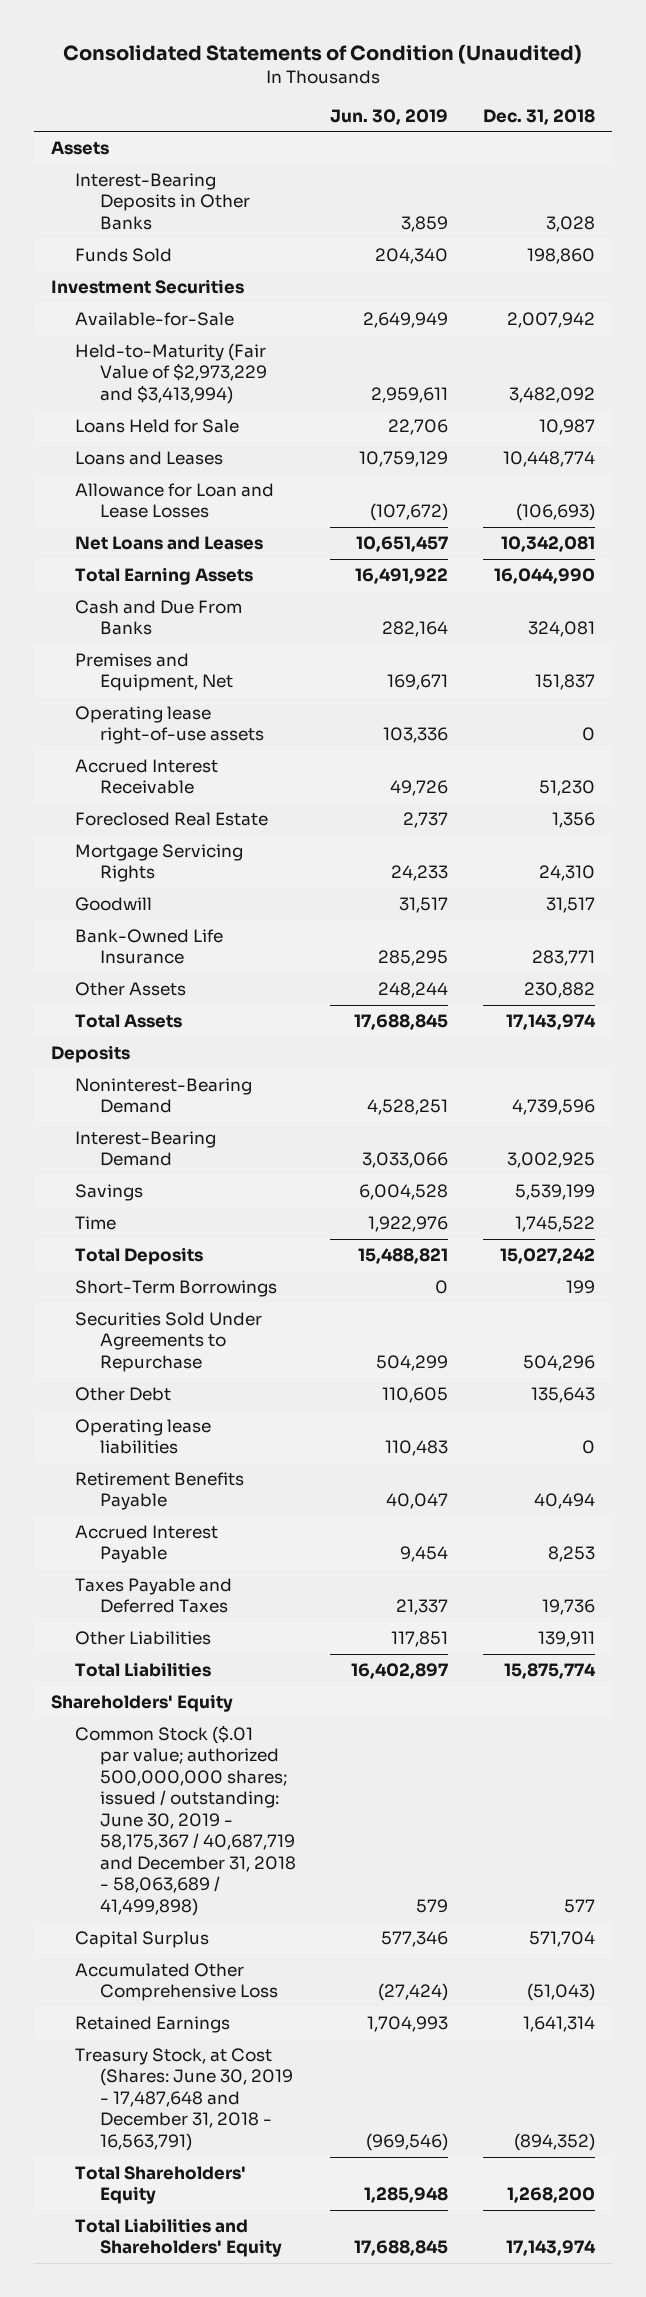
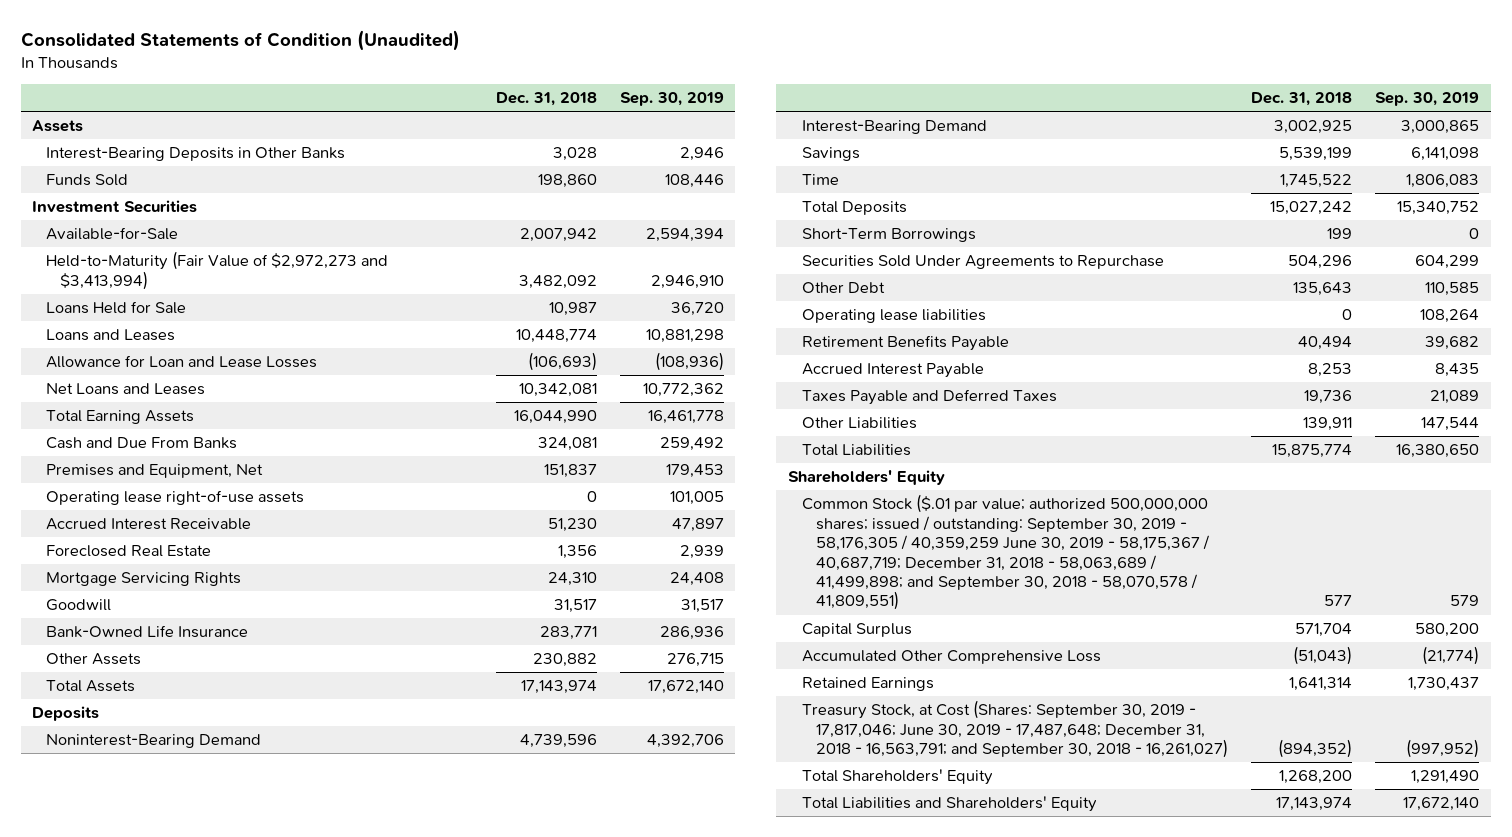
[330,108,449,125] Jun. 30, 2019 -> none
none -> [619,92,724,107] Sep. 30, 2019
[75,342,267,404] Held-to-Maturity (Fair Value of $2,973,229 and $3,413,994) -> [46,251,389,290] Held-to-Maturity (Fair Value of $2,972,273 and $3,413,994)
[75,1724,296,1916] Common Stock ($.01 par value; authorized 500,000,000 shares; issued / outstanding: June 30, 2019 - 58,175,367 / 40,687,719 and December 31, 2018 - 58,063,689 / 41,499,898) -> [801,494,1210,611] Common Stock ($.01 par value; authorized 500,000,000 shares; issued / outstanding: September 30, 2019 - 58,176,305 / 40,359,259 June 30, 2019 - 58,175,367 / 40,687,719; December 31, 2018 - 58,063,689 / 41,499,898; and September 30, 2018 - 58,070,578 / 41,809,551)
[75,2047,293,2151] Treasury Stock, at Cost (Shares: June 30, 2019 - 17,487,648 and December 31, 2018 - 16,563,791) -> [801,700,1228,759] Treasury Stock, at Cost (Shares: September 30, 2019 - 17,817,046; June 30, 2019 - 17,487,648; December 31, 2018 - 16,563,791; and September 30, 2018 - 16,261,027)

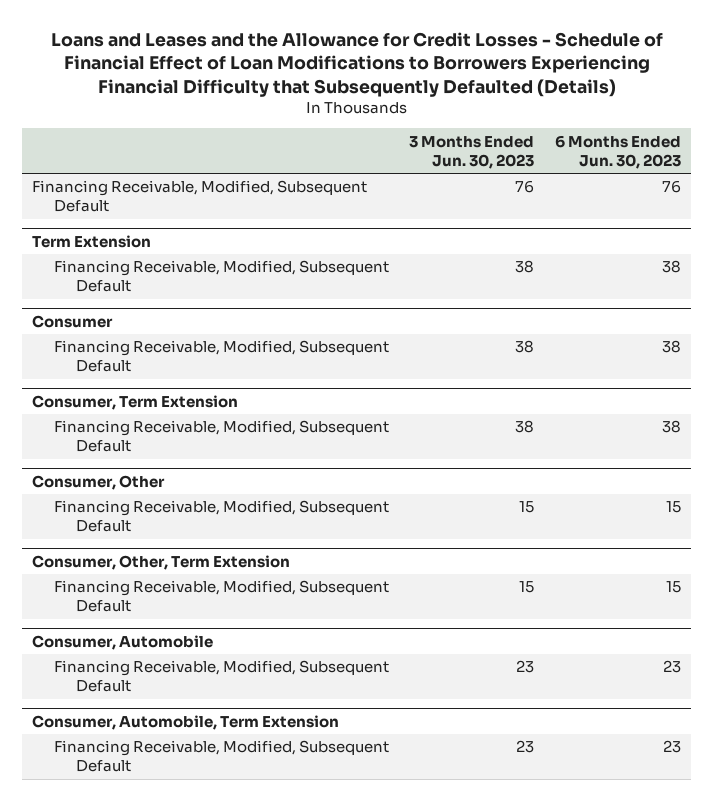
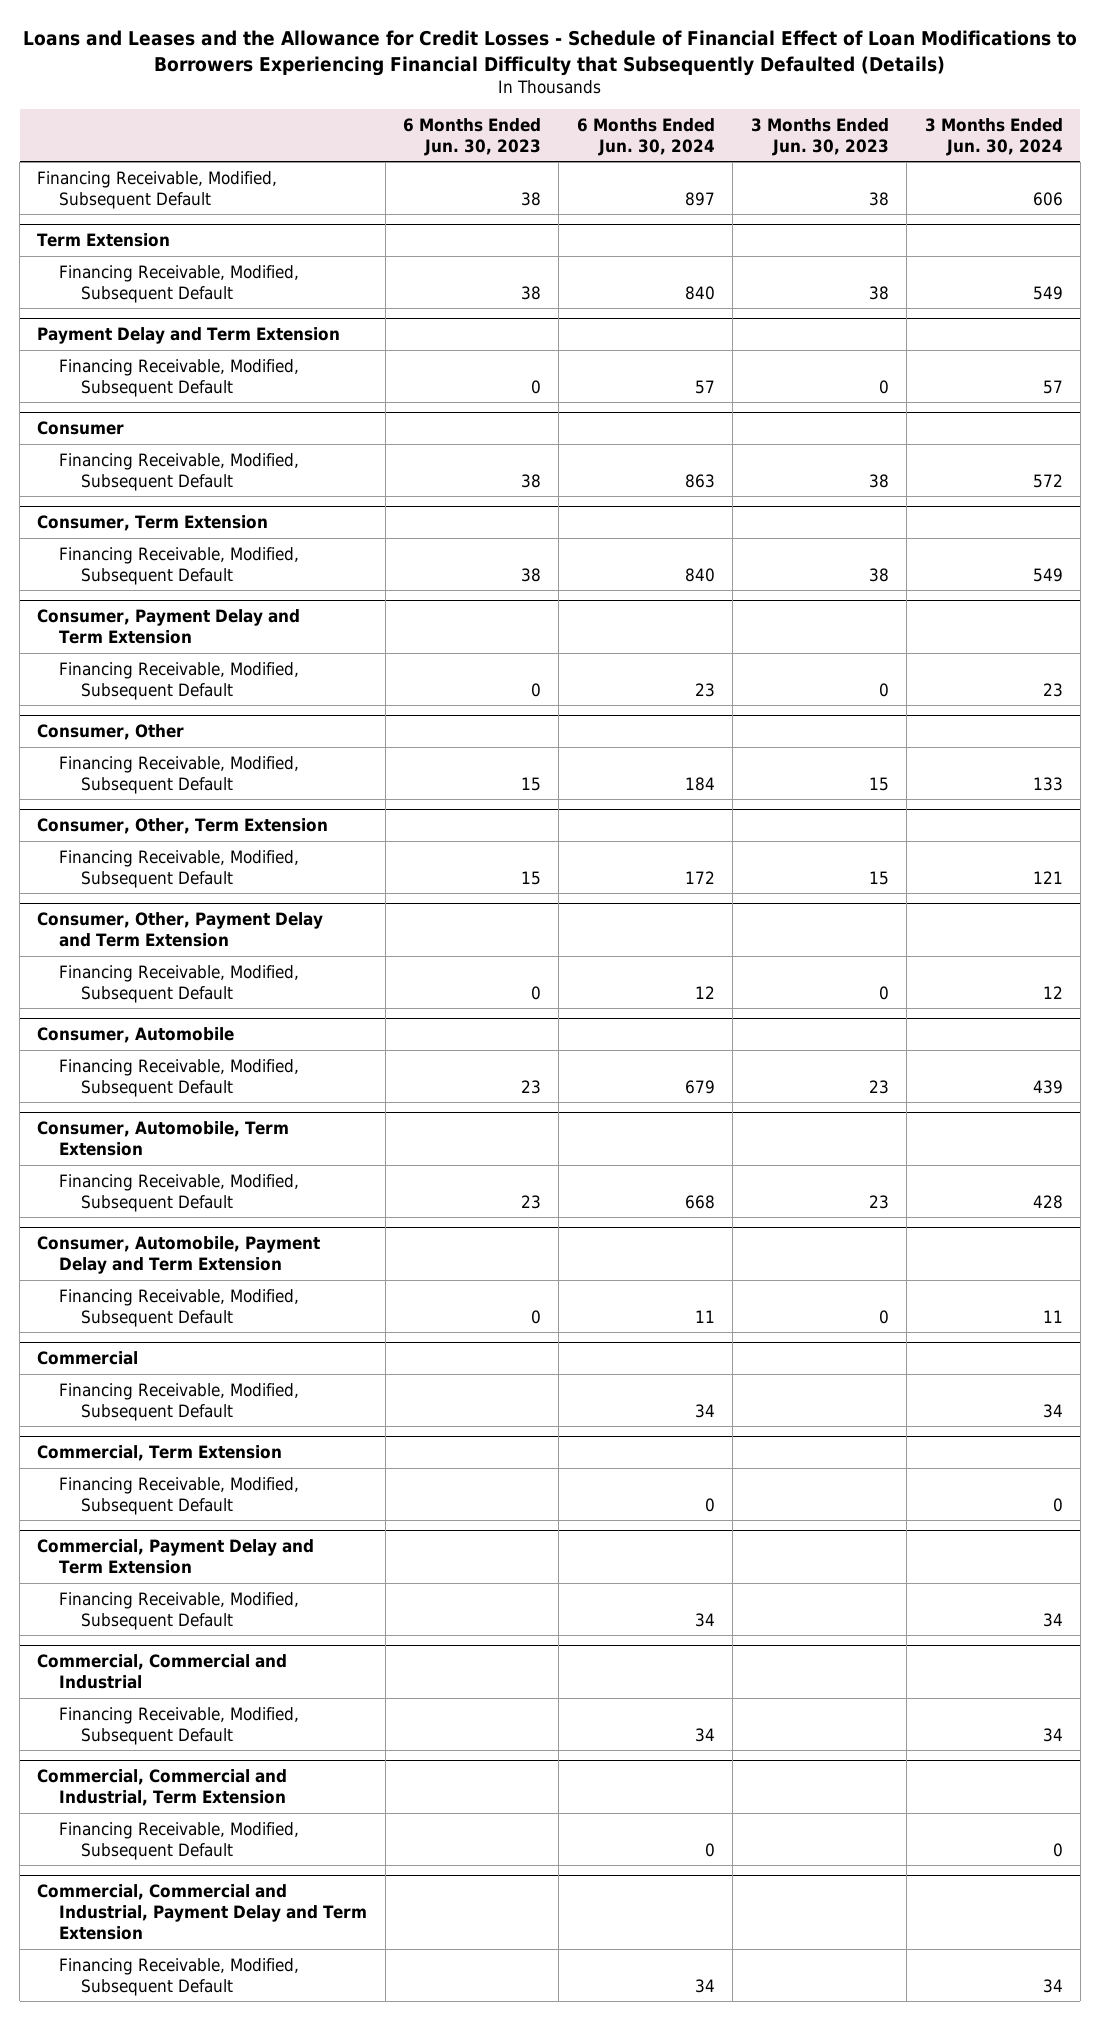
none -> [576,117,715,156] 6 Months Ended Jun. 30, 2024
none -> [924,117,1063,156] 3 Months Ended Jun. 30, 2024
[515,180,535,194] 76 -> [868,191,889,206] 38
[661,180,681,194] 76 -> [520,191,541,206] 38
none -> [37,327,341,345] Payment Delay and Term Extension
none -> [59,358,300,397] Financing Receivable, Modified, Subsequent Default
none -> [37,609,301,645] Consumer, Payment Delay and Term Extension
none -> [59,661,300,700] Financing Receivable, Modified, Subsequent Default
none -> [37,912,324,948] Consumer, Other, Payment Delay and Term Extension
none -> [59,964,300,1003] Financing Receivable, Modified, Subsequent Default
none -> [37,1236,321,1275] Consumer, Automobile, Payment Delay and Term Extension
none -> [59,1288,300,1327] Financing Receivable, Modified, Subsequent Default
none -> [37,1351,139,1366] Commercial
none -> [59,1382,300,1421] Financing Receivable, Modified, Subsequent Default
none -> [37,1445,283,1462] Commercial, Term Extension
none -> [59,1476,300,1515] Financing Receivable, Modified, Subsequent Default
none -> [37,1539,315,1575] Commercial, Payment Delay and Term Extension
none -> [59,1591,300,1630] Financing Receivable, Modified, Subsequent Default
none -> [37,1654,288,1690] Commercial, Commercial and Industrial
none -> [59,1706,300,1745] Financing Receivable, Modified, Subsequent Default
none -> [37,1769,288,1807] Commercial, Commercial and Industrial, Term Extension
none -> [59,1821,300,1860] Financing Receivable, Modified, Subsequent Default
none -> [37,1884,368,1941] Commercial, Commercial and Industrial, Payment Delay and Term Extension
none -> [59,1957,300,1996] Financing Receivable, Modified, Subsequent Default

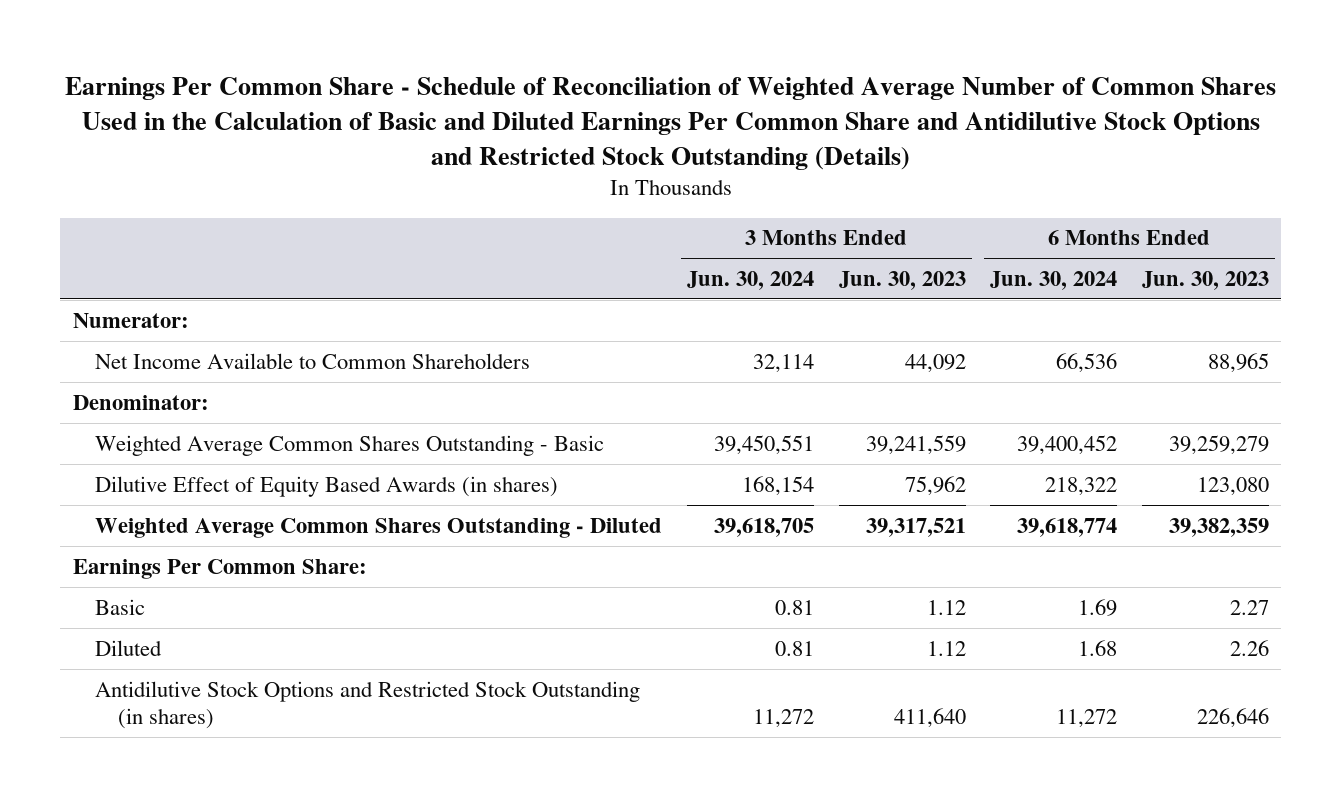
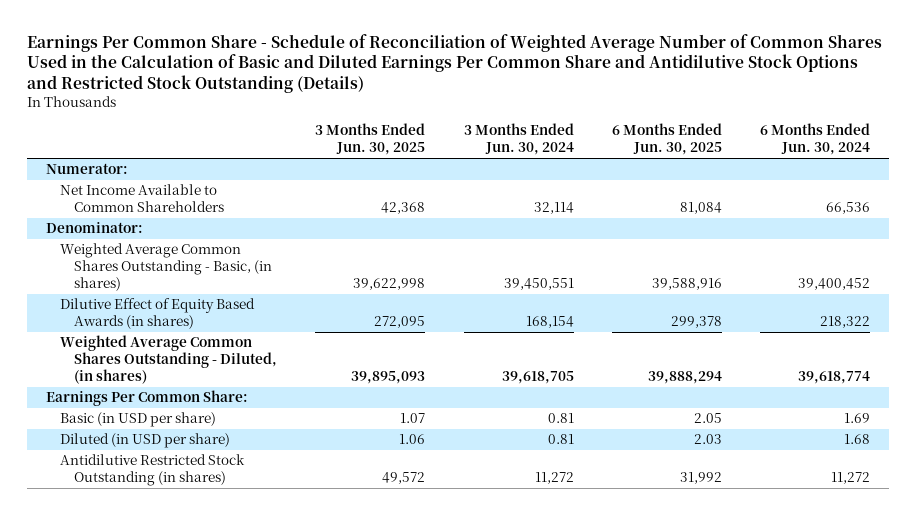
[838,271,966,291] Jun. 30, 2023 -> none
[1141,271,1269,291] Jun. 30, 2023 -> none
none -> [315,123,426,156] 3 Months Ended Jun. 30, 2025
none -> [611,123,722,156] 6 Months Ended Jun. 30, 2025
[95,434,605,456] Weighted Average Common Shares Outstanding - Basic -> [60,243,273,292] Weighted Average Common Shares Outstanding - Basic, (in shares)
[95,517,663,538] Weighted Average Common Shares Outstanding - Diluted -> [60,335,278,385] Weighted Average Common Shares Outstanding - Diluted, (in shares)
[95,598,146,615] Basic -> [60,412,217,428] Basic (in USD per share)
[95,639,163,656] Diluted -> [60,433,231,449] Diluted (in USD per share)
[95,680,641,729] Antidilutive Stock Options and Restricted Stock Outstanding (in shares) -> [60,454,246,487] Antidilutive Restricted Stock Outstanding (in shares)

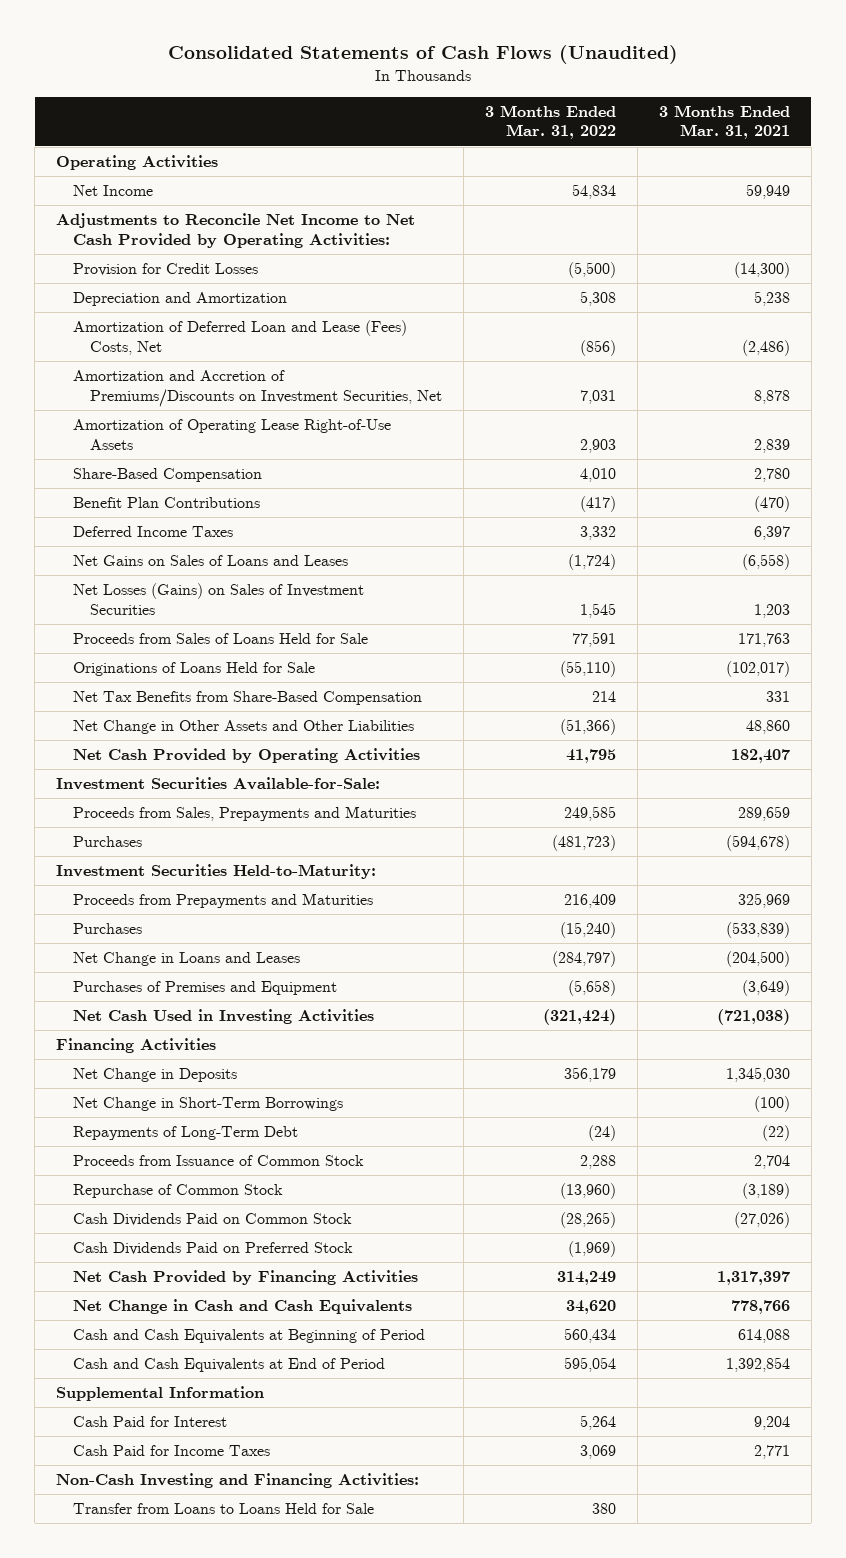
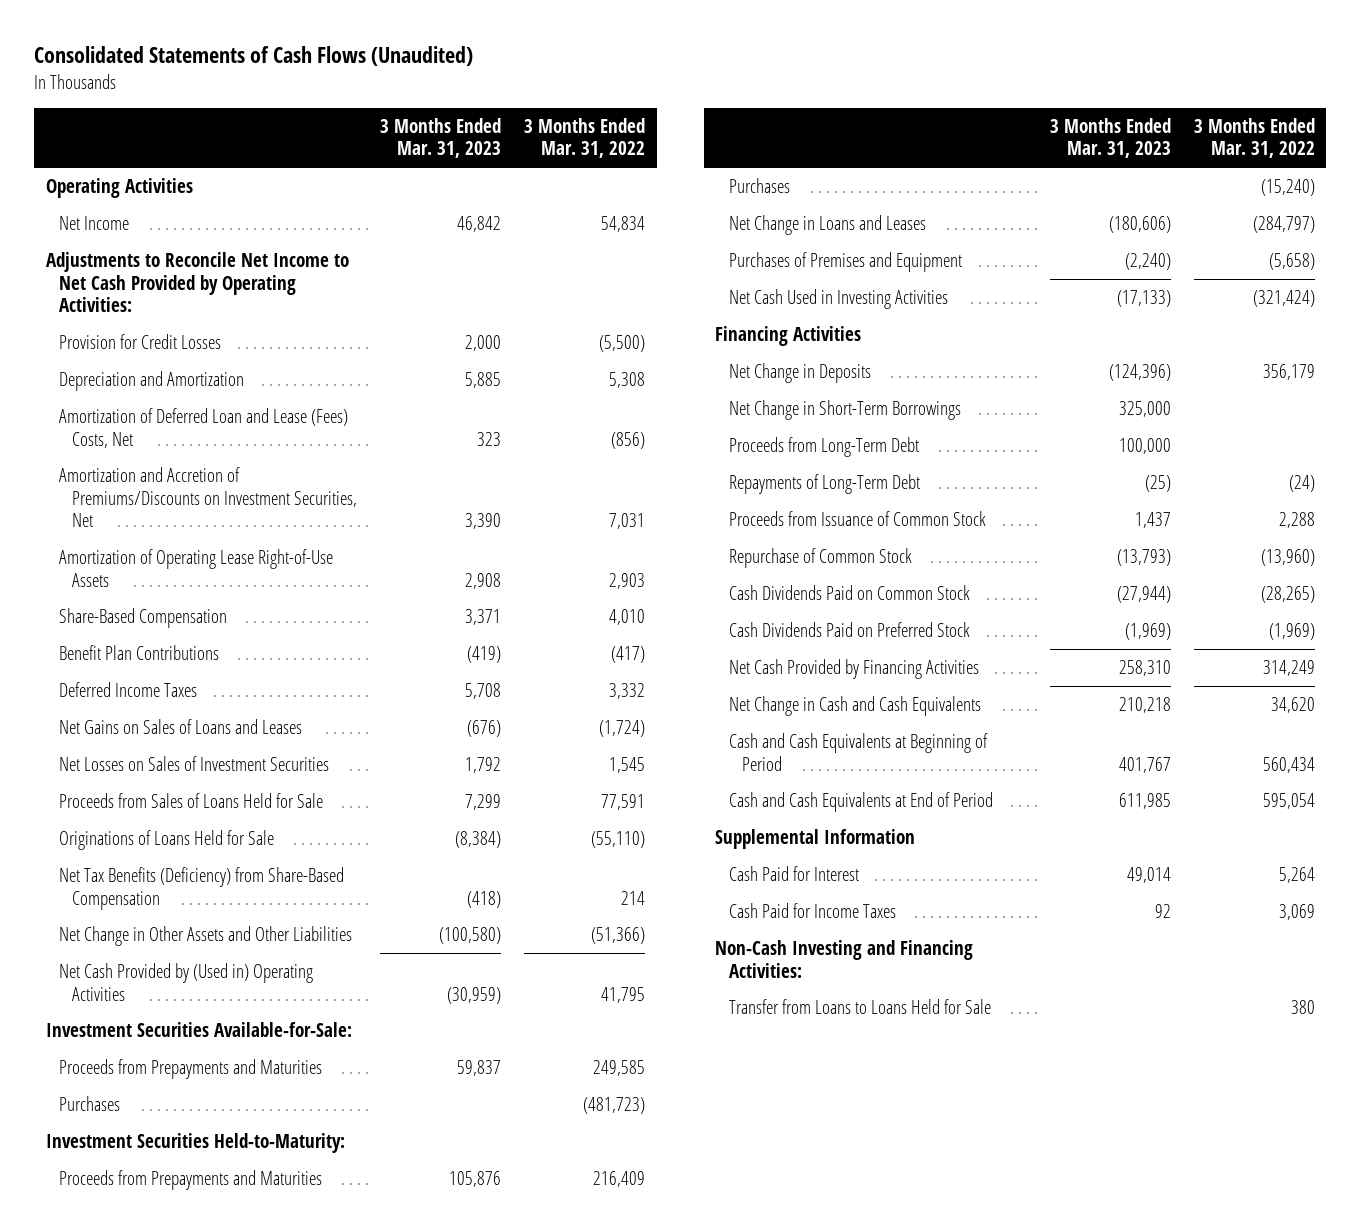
[658,104,790,140] 3 Months Ended Mar. 31, 2021 -> none
none -> [380,117,502,159] 3 Months Ended Mar. 31, 2023
[72,583,364,615] Net Losses (Gains) on Sales of Investment Securities -> [58,756,329,772] Net Losses on Sales of Investment Securities
[72,691,422,706] Net Tax Benefits from Share-Based Compensation -> [58,867,344,910] Net Tax Benefits (Deficiency) from Share-Based Compensation
[72,748,420,764] Net Cash Provided by Operating Activities -> [58,963,313,1001] Net Cash Provided by (Used in) Operating Activities
[72,806,416,822] Proceeds from Sales, Prepayments and Maturities -> [58,1059,322,1080] Proceeds from Prepayments and Maturities
none -> [728,437,919,458] Proceeds from Long-Term Debt

